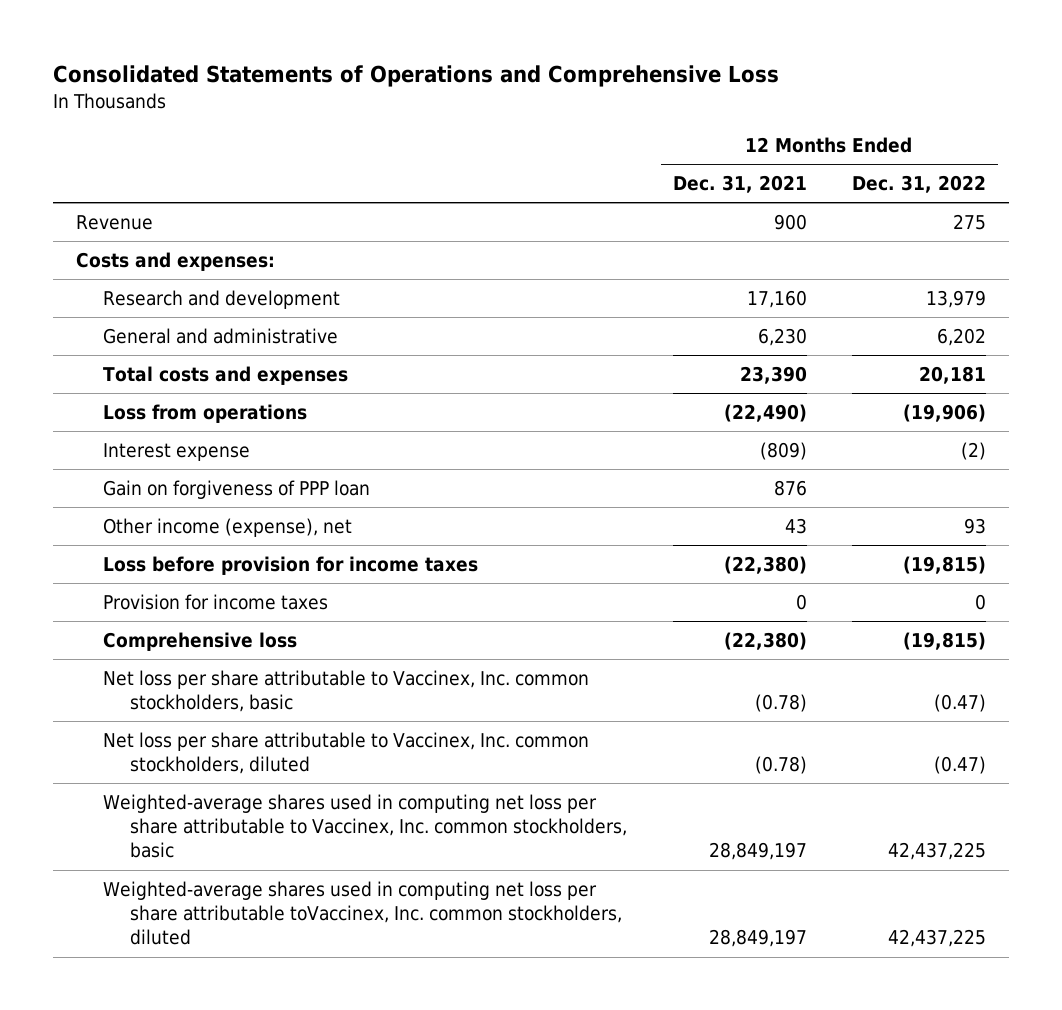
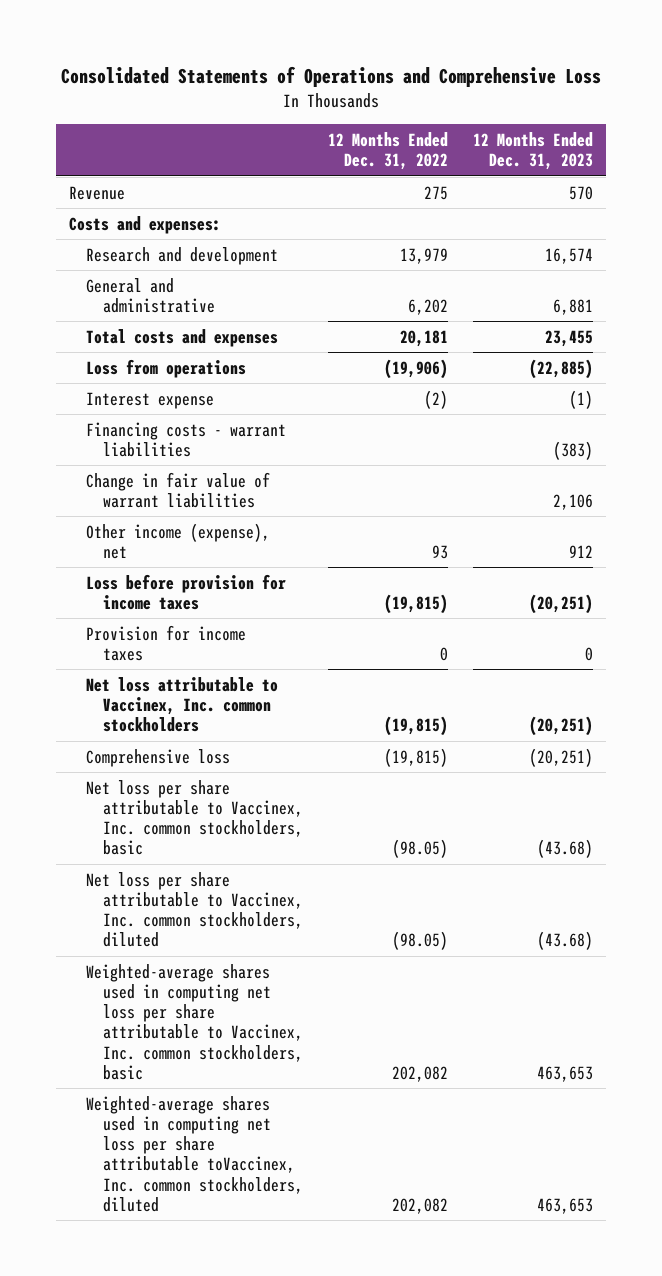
[672,175,807,194] Dec. 31, 2021 -> none
none -> [473,132,594,171] 12 Months Ended Dec. 31, 2023
[103,479,371,499] Gain on forgiveness of PPP loan -> none
none -> [85,421,286,457] Financing costs - warrant liabilities
none -> [85,471,270,508] Change in fair value of warrant liabilities
none -> [85,676,278,733] Net loss attributable to Vaccinex, Inc. common stockholders
[934,694,987,713] (0.47) -> [392,839,449,859] (98.05)
[934,756,987,775] (0.47) -> [392,931,449,951] (98.05)
[888,842,987,861] 42,437,225 -> [392,1065,449,1082] 202,082
[888,929,987,948] 42,437,225 -> [392,1197,449,1214] 202,082

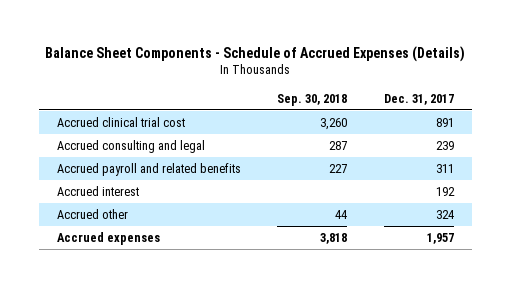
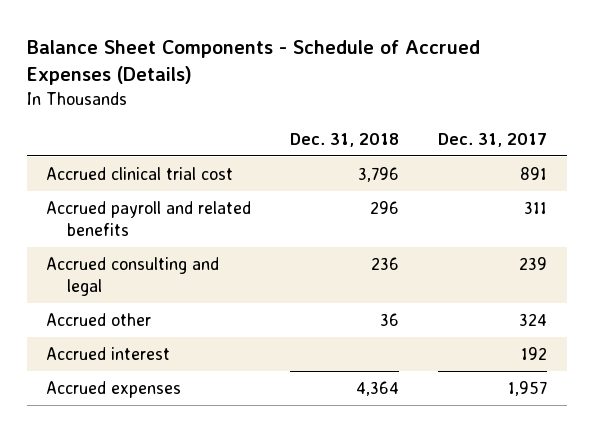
[277,93,348,106] Sep. 30, 2018 -> none
none -> [290,132,400,147] Dec. 31, 2018
[56,139,205,153] Accrued consulting and legal -> [46,256,220,297] Accrued consulting and legal
[56,185,139,196] Accrued interest -> [46,346,171,360] Accrued interest

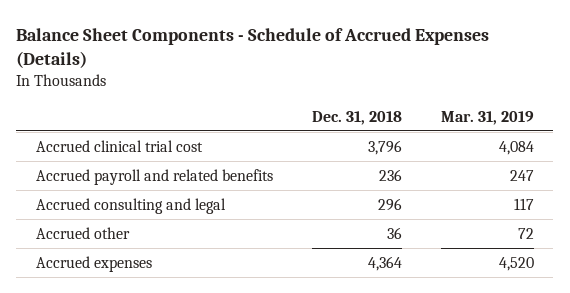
[438,132,548,147] Dec. 31, 2017 -> none
none -> [440,110,534,125] Mar. 31, 2019
[370,200,400,214] 296 -> [378,168,402,181] 236
[371,256,400,270] 236 -> [377,197,402,211] 296
[46,346,171,360] Accrued interest -> none

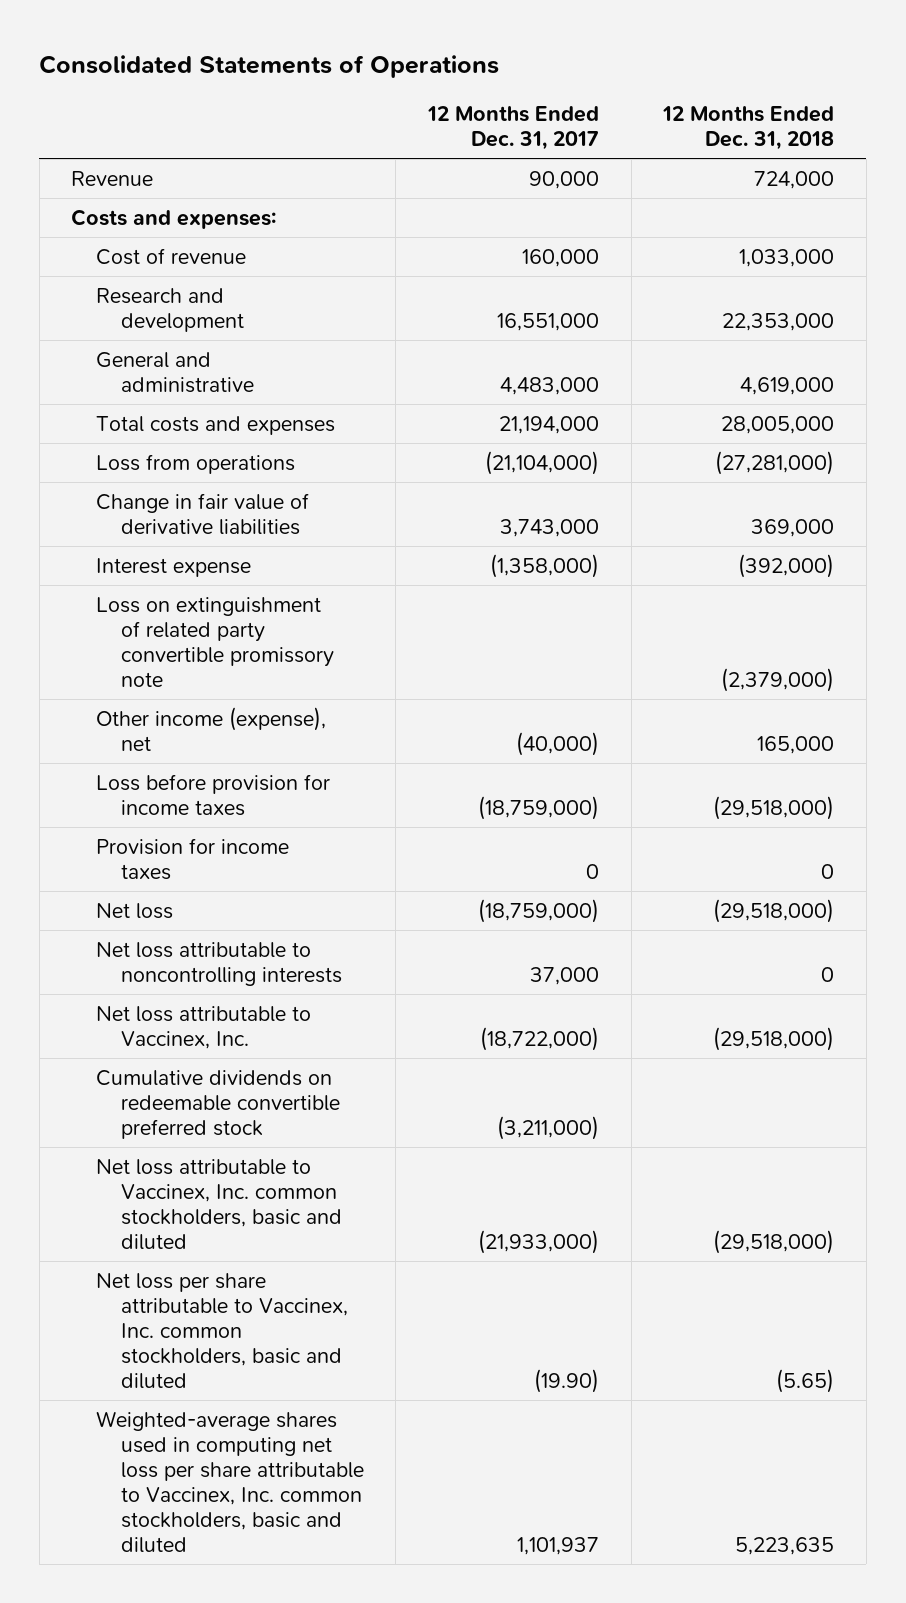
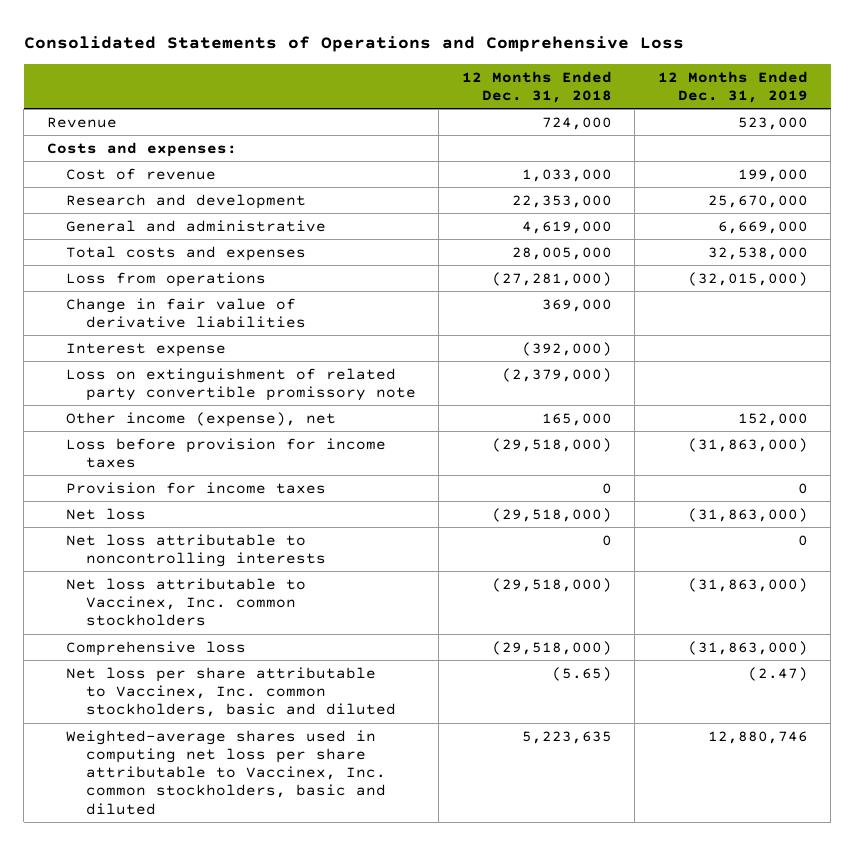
[39,54,500,78] Consolidated Statements of Operations -> [23,36,684,53] Consolidated Statements of Operations and Comprehensive Loss
[427,106,600,151] 12 Months Ended Dec. 31, 2017 -> none
none -> [657,70,808,103] 12 Months Ended Dec. 31, 2019
[96,1069,340,1139] Cumulative dividends on redeemable convertible preferred stock -> none
[96,1005,312,1049] Net loss attributable to Vaccinex, Inc. -> [66,577,307,627] Net loss attributable to Vaccinex, Inc. common stockholders
[96,1158,342,1250] Net loss attributable to Vaccinex, Inc. common stockholders, basic and diluted -> [66,640,247,656] Comprehensive loss

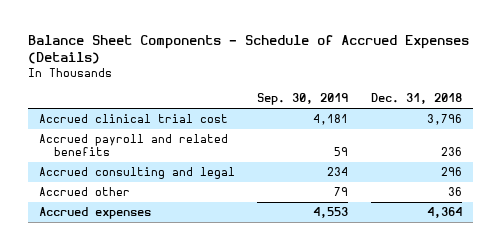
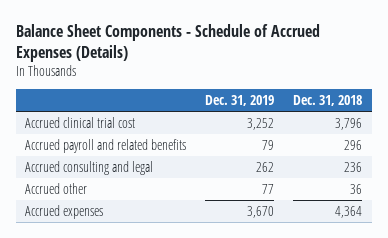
[257,93,349,106] Sep. 30, 2019 -> none
none -> [205,94,275,106] Dec. 31, 2019
[440,147,462,157] 236 -> [344,139,363,150] 296
[440,167,462,177] 296 -> [344,161,363,172] 236

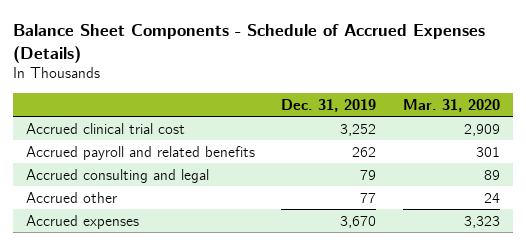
[293,94,363,106] Dec. 31, 2018 -> none
none -> [402,98,500,112] Mar. 31, 2020
[262,139,275,150] 79 -> [352,146,377,157] 262
[256,161,275,172] 262 -> [360,169,377,180] 79

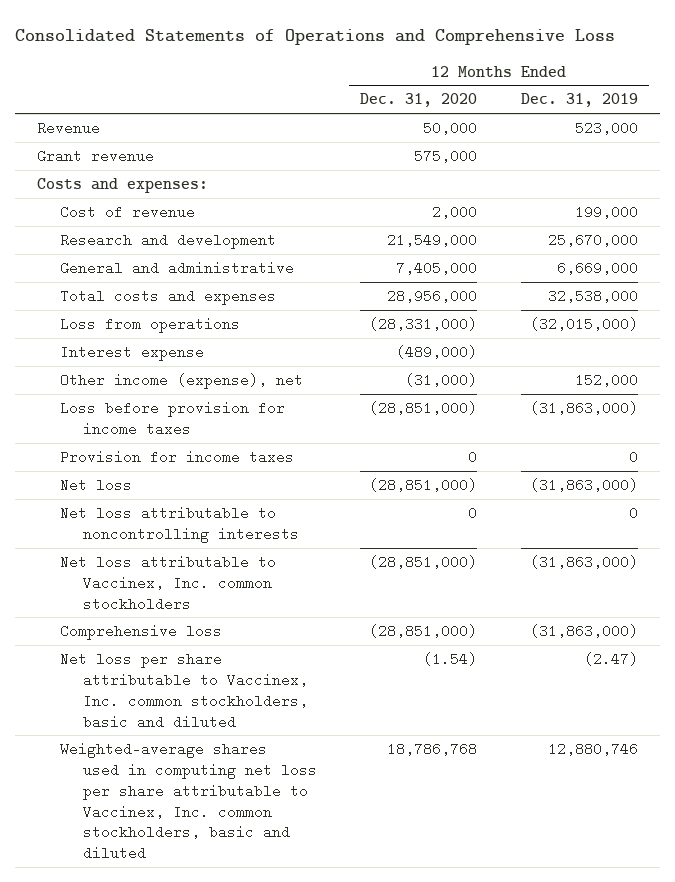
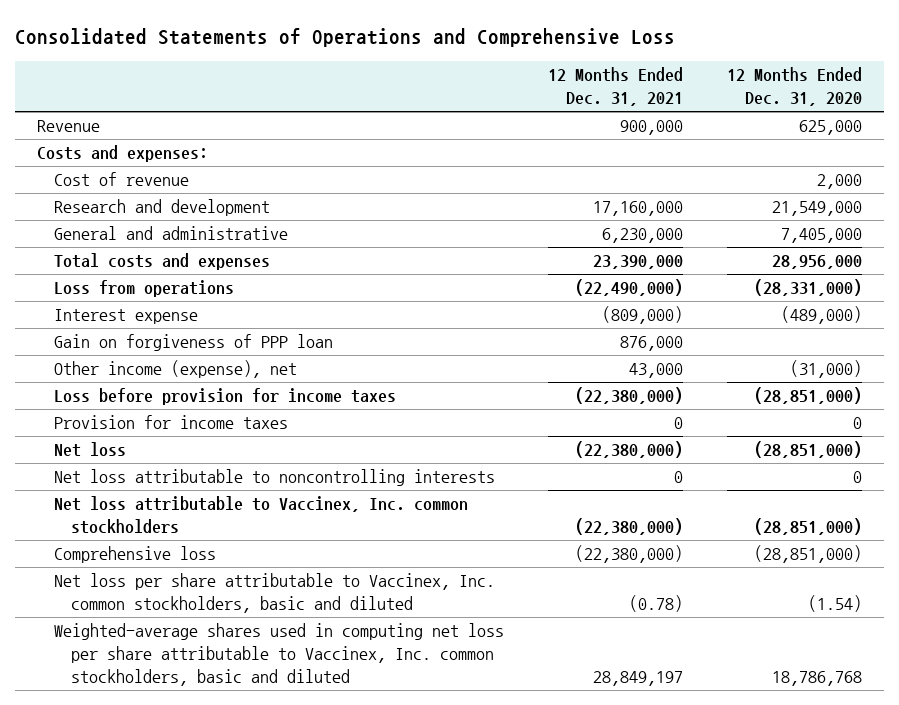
[520,93,638,108] Dec. 31, 2019 -> none
none -> [547,67,683,107] 12 Months Ended Dec. 31, 2021
[36,148,154,163] Grant revenue -> none
[423,120,478,135] 50,000 -> [798,120,862,136] 625,000
none -> [53,334,333,352] Gain on forgiveness of PPP loan

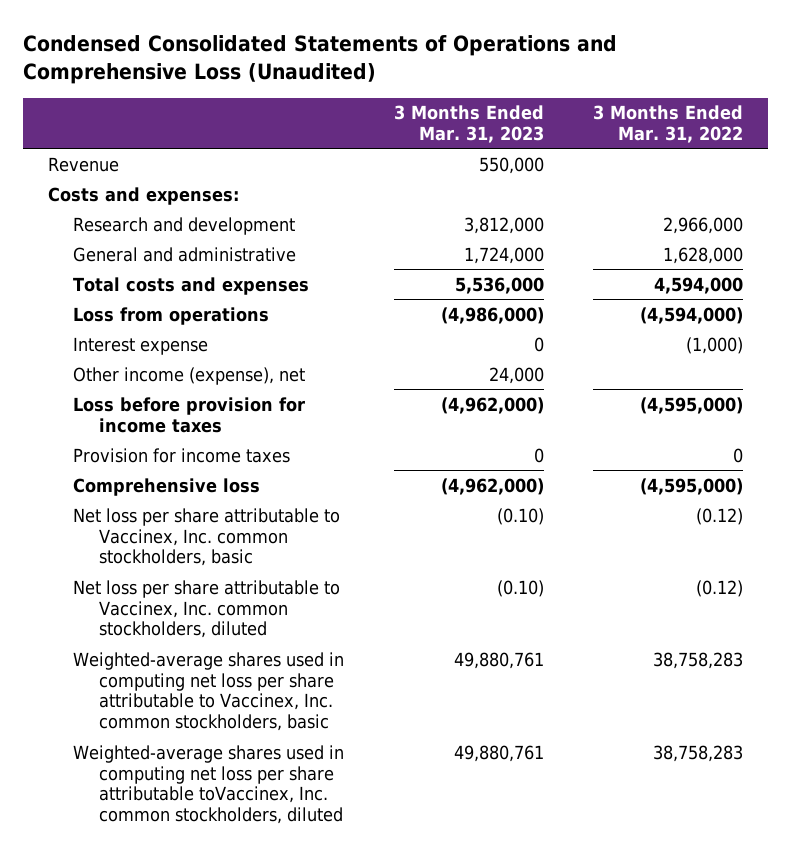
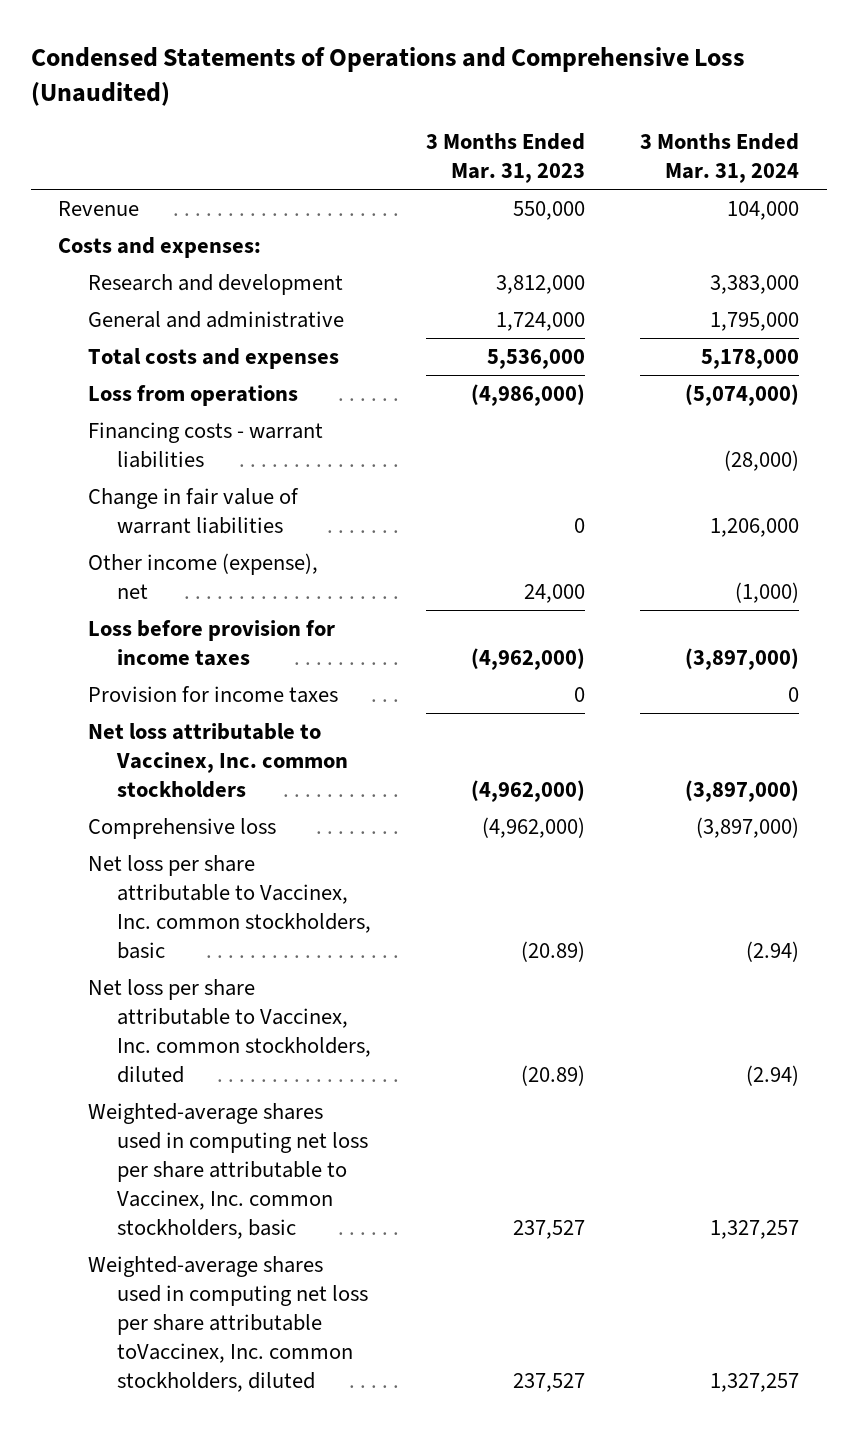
[22,35,617,85] Condensed Consolidated Statements of Operations and Comprehensive Loss (Unaudited) -> [30,46,745,106] Condensed Statements of Operations and Comprehensive Loss (Unaudited)
[593,105,744,144] 3 Months Ended Mar. 31, 2022 -> none
none -> [640,133,800,184] 3 Months Ended Mar. 31, 2024
[73,336,209,355] Interest expense -> none
none -> [87,421,323,468] Financing costs - warrant liabilities
none -> [87,487,299,534] Change in fair value of warrant liabilities
none -> [87,722,349,799] Net loss attributable to Vaccinex, Inc. common stockholders
[496,507,544,525] (0.10) -> [521,941,586,963] (20.89)
[496,579,544,597] (0.10) -> [521,1065,586,1087] (20.89)
[453,651,544,669] 49,880,761 -> [513,1220,586,1240] 237,527
[453,744,544,762] 49,880,761 -> [513,1373,586,1393] 237,527

